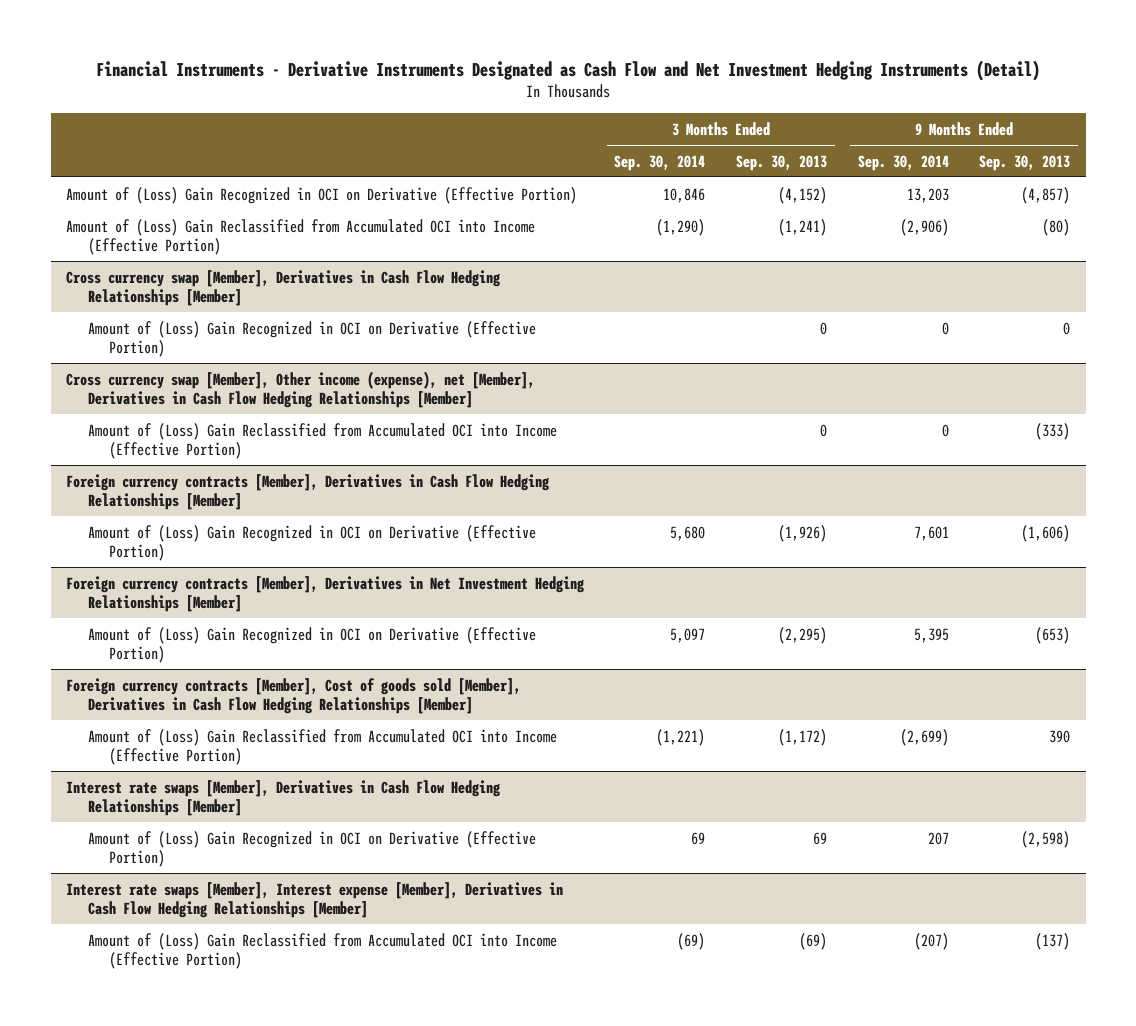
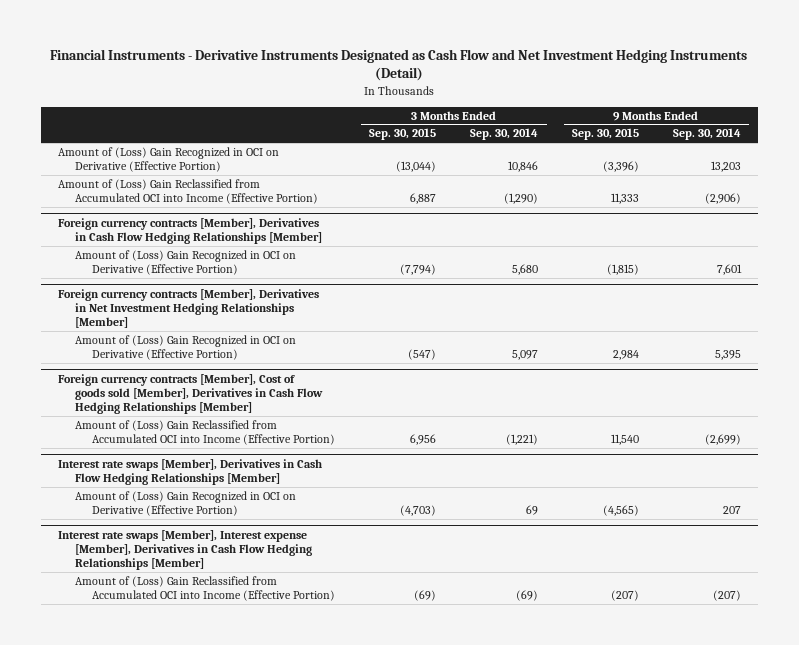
[736,154,828,171] Sep. 30, 2013 -> none
[979,154,1071,171] Sep. 30, 2013 -> none
none -> [369,128,437,141] Sep. 30, 2015
none -> [572,128,640,141] Sep. 30, 2015
[65,269,501,307] Cross currency swap [Member], Derivatives in Cash Flow Hedging Relationships [Member] -> none
[87,320,536,358] Amount of (Loss) Gain Recognized in OCI on Derivative (Effective Portion) -> none
[65,370,535,409] Cross currency swap [Member], Other income (expense), net [Member], Derivatives in Cash Flow Hedging Relationships [Member] -> none
[87,422,557,460] Amount of (Loss) Gain Reclassified from Accumulated OCI into Income (Effective Portion) -> none

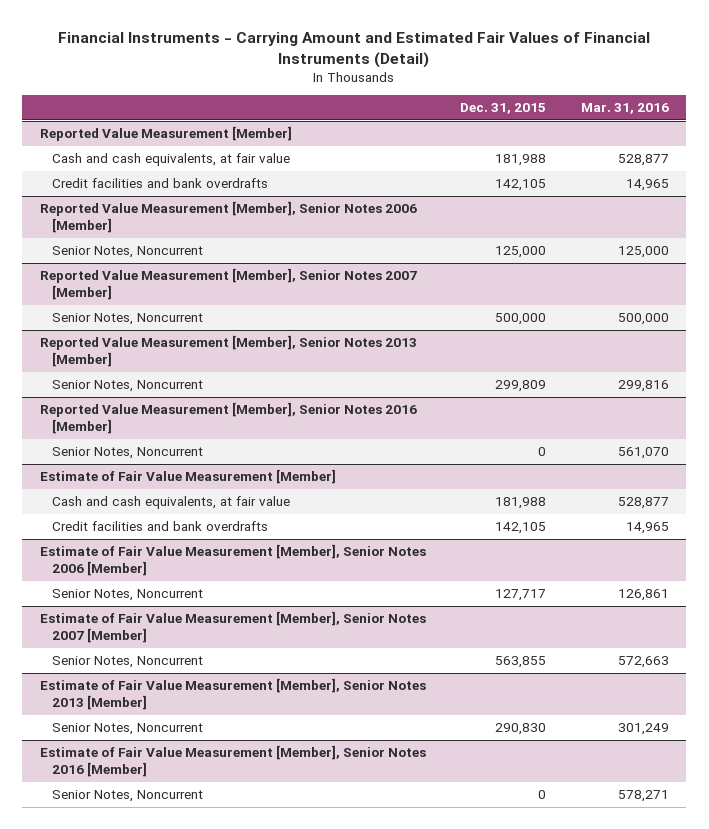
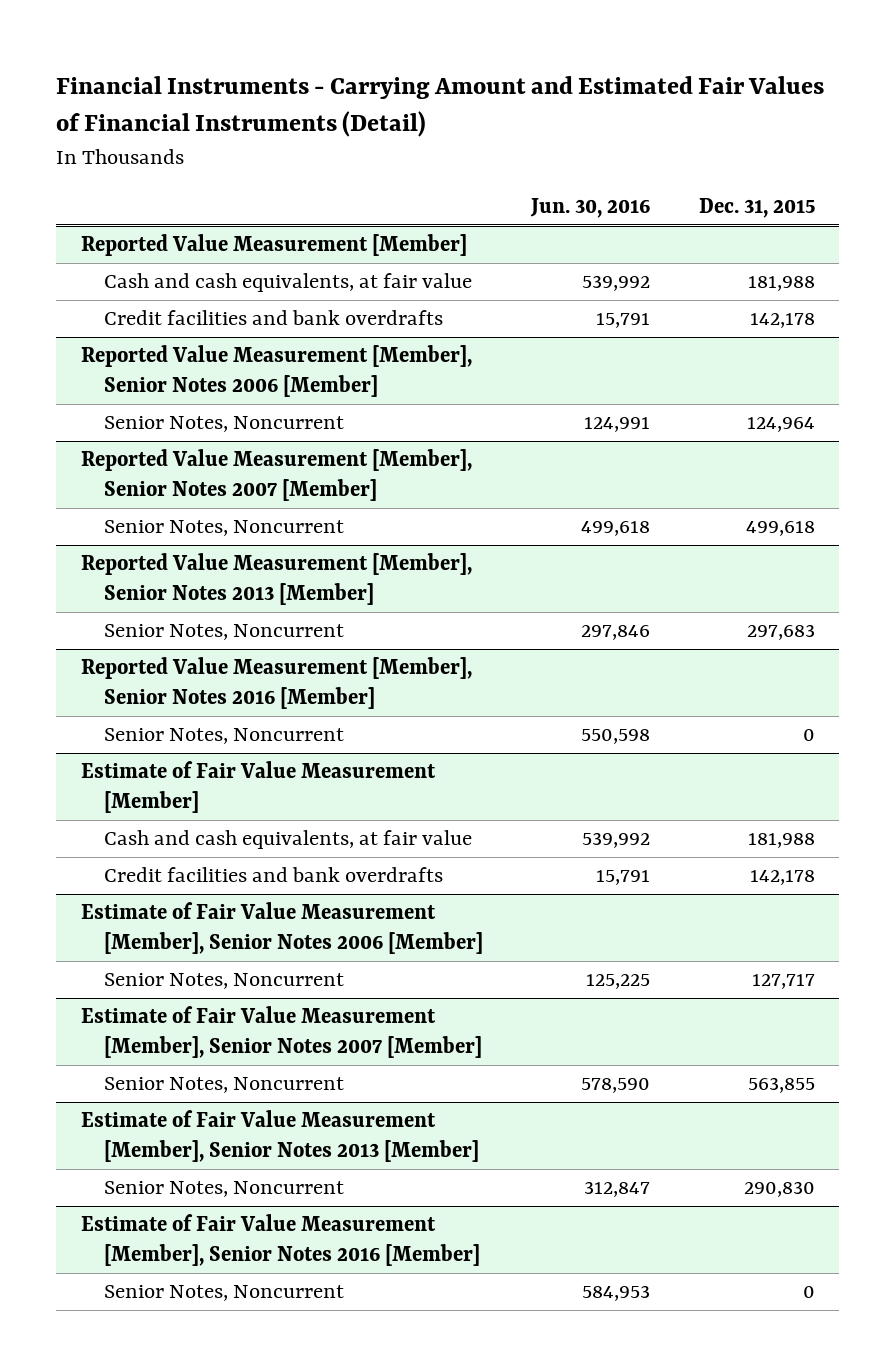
[580,103,669,115] Mar. 31, 2016 -> none
none -> [530,198,651,219] Jun. 30, 2016
[495,179,547,192] 142,105 -> [749,313,815,329] 142,178
[495,246,547,259] 125,000 -> [746,417,815,433] 124,964
[495,313,547,326] 500,000 -> [745,521,815,537] 499,618
[495,380,547,393] 299,809 -> [746,624,815,641] 297,683
[495,522,547,535] 142,105 -> [749,870,815,886] 142,178

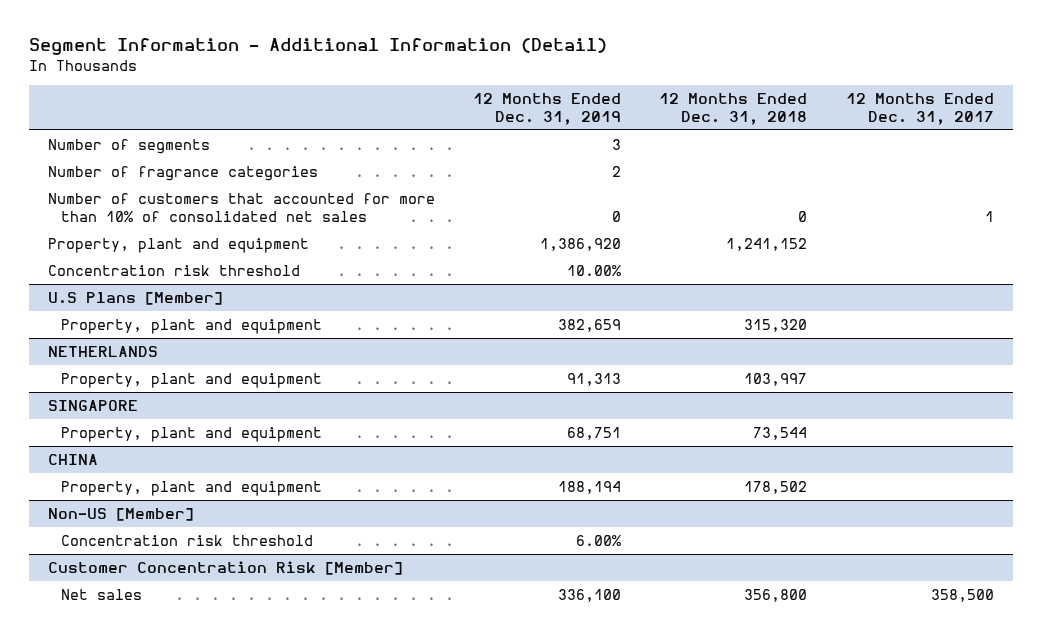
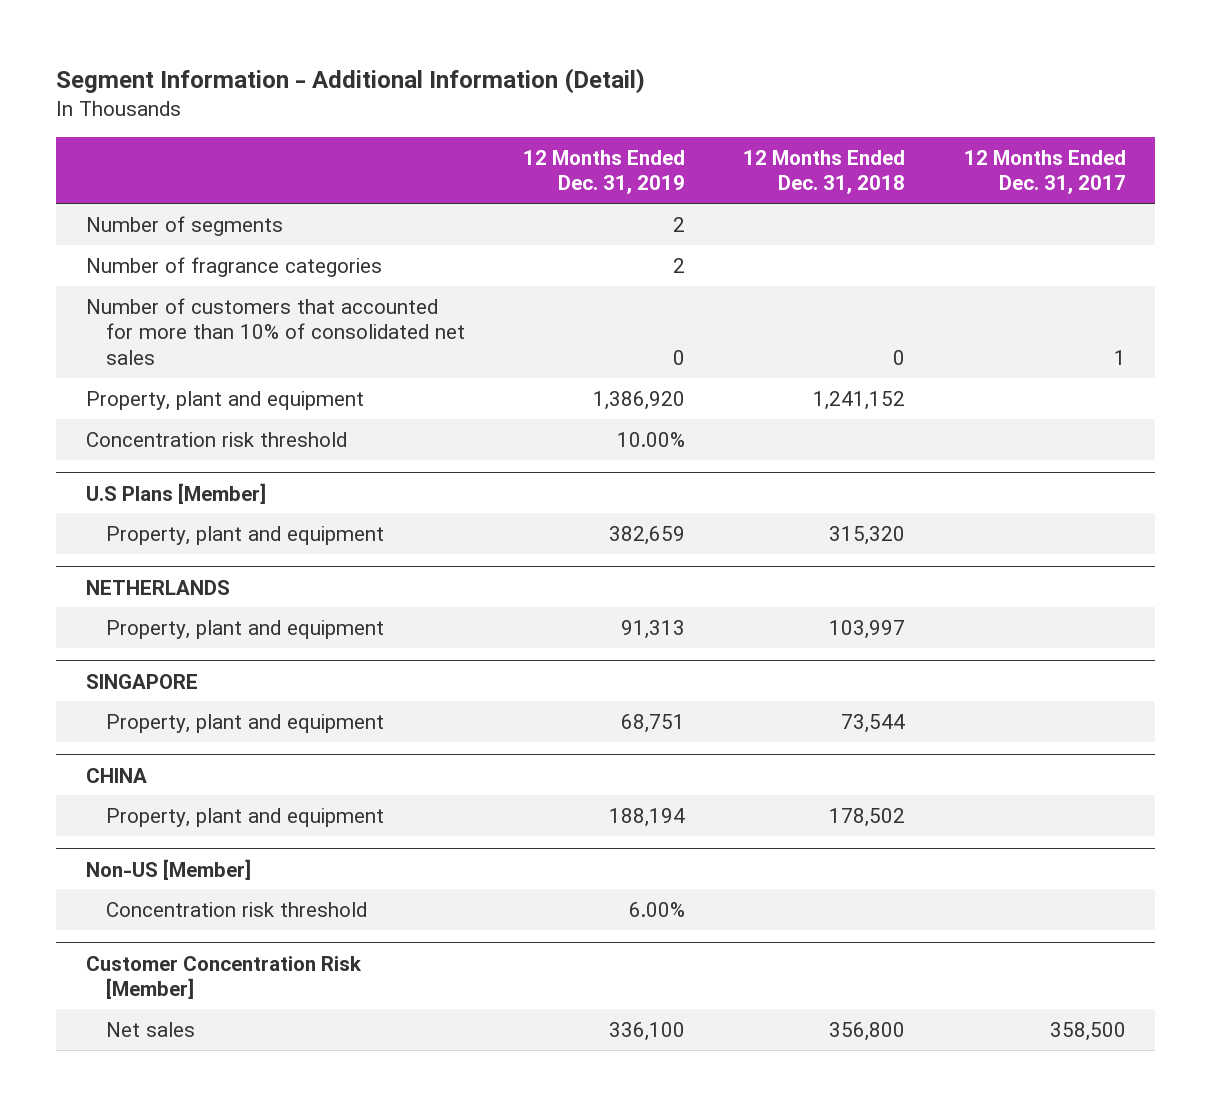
[612,138,622,150] 3 -> [672,216,685,232] 2

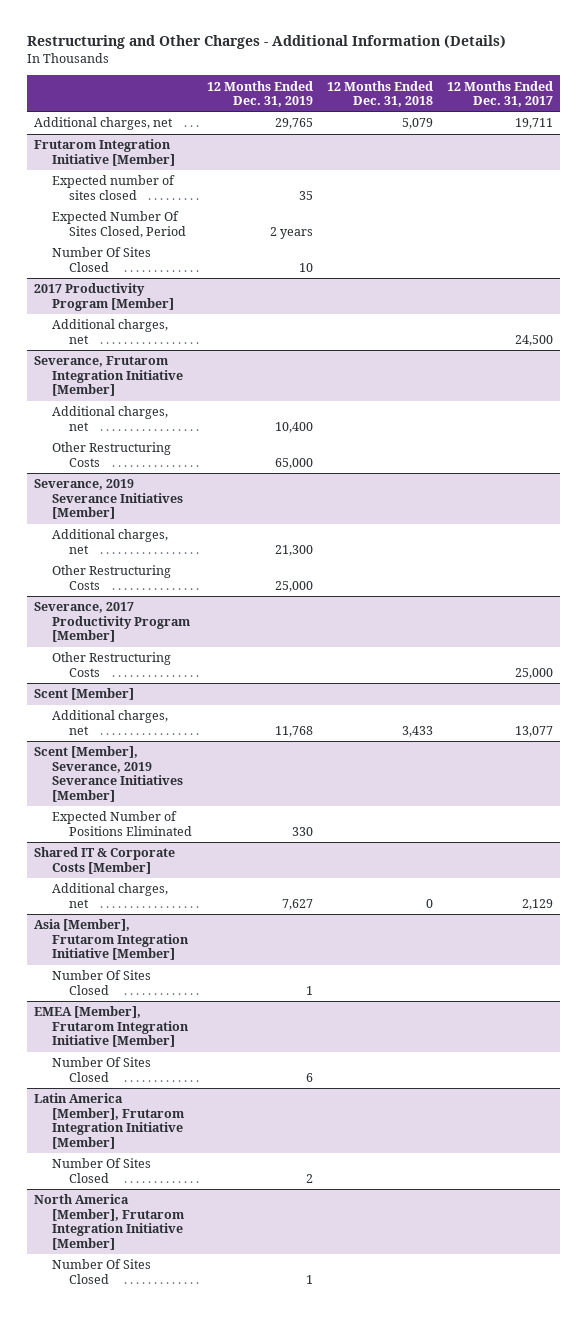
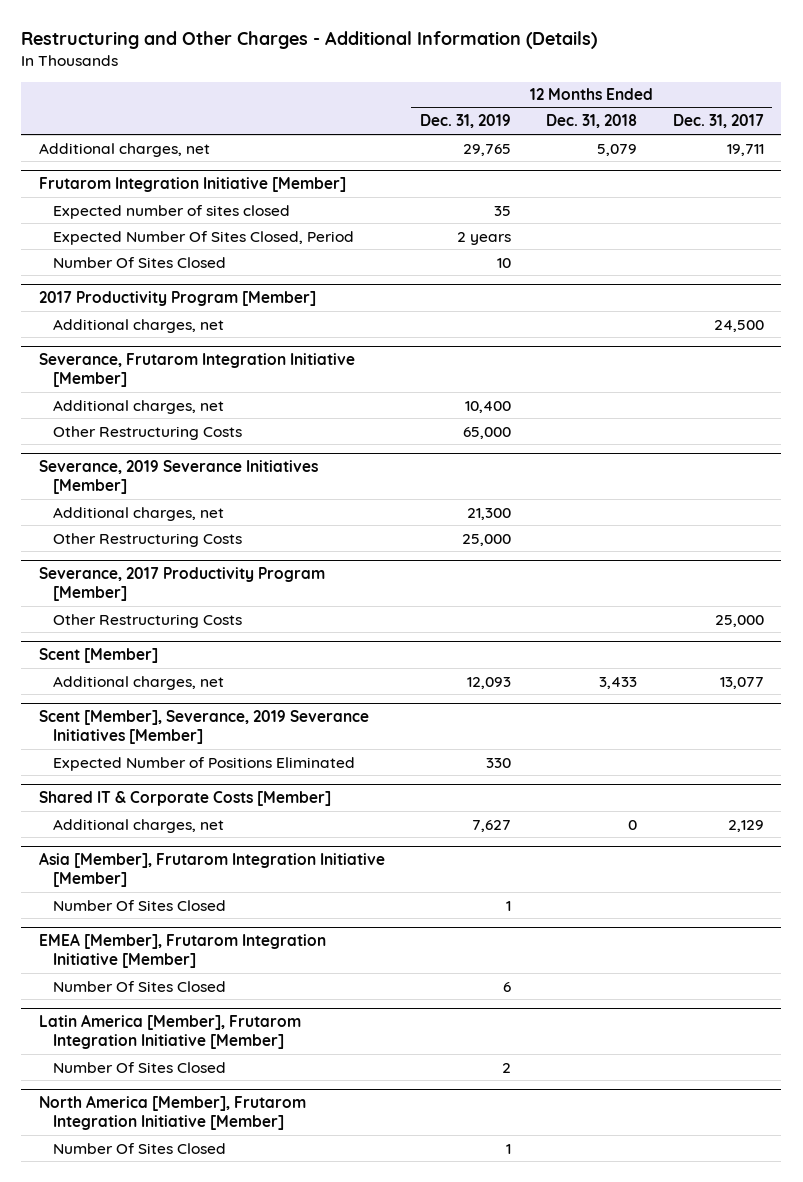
[274,725,313,737] 11,768 -> [467,676,512,689] 12,093

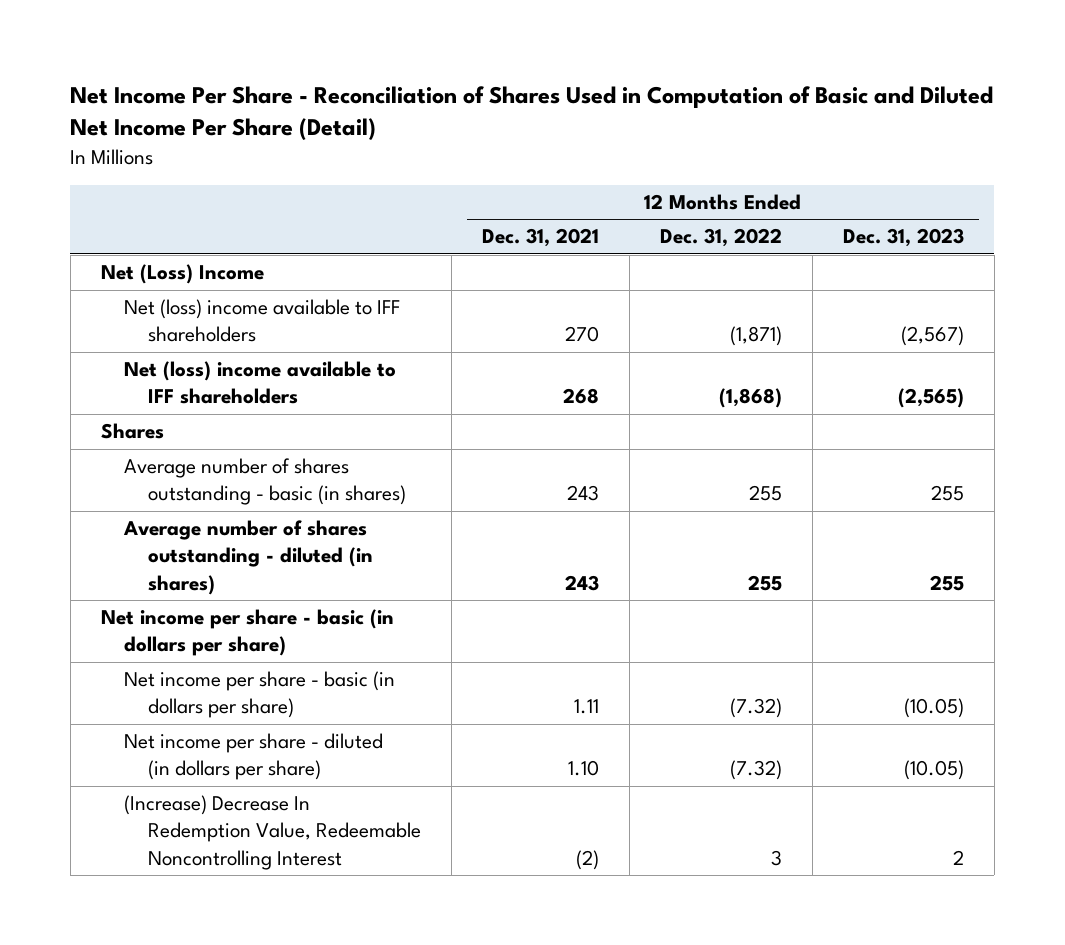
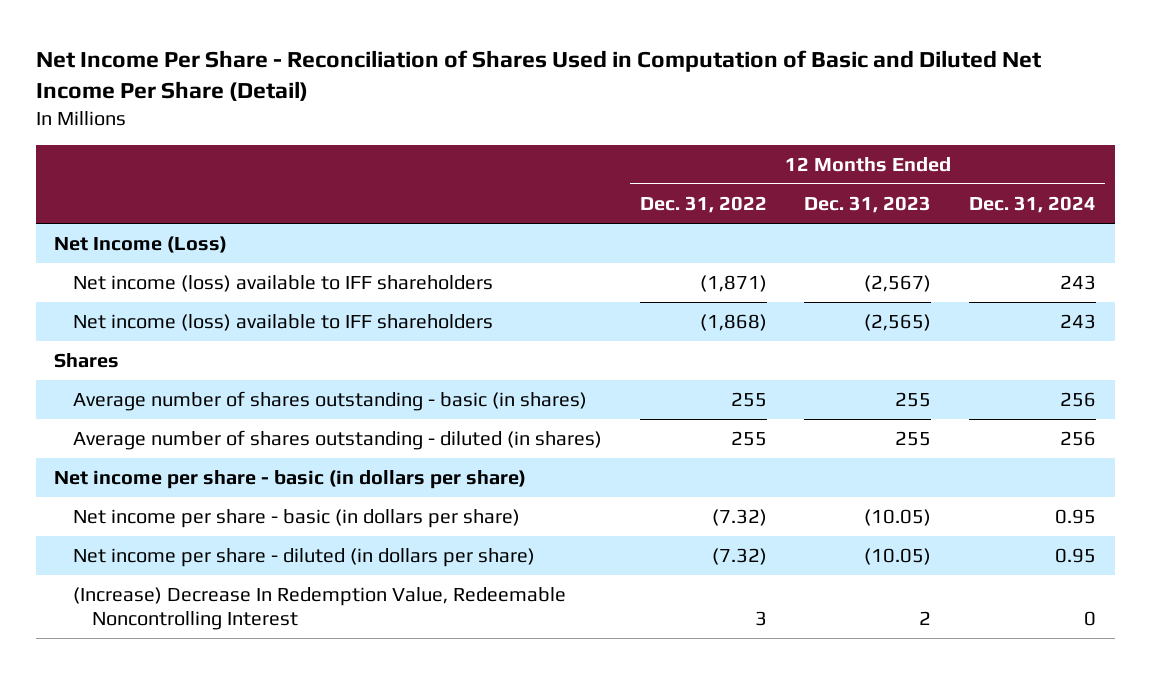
[482,228,600,248] Dec. 31, 2021 -> none
none -> [968,196,1096,214] Dec. 31, 2024
[100,264,264,285] Net (Loss) Income -> [54,236,228,254] Net Income (Loss)
[124,299,401,343] Net (loss) income available to IFF shareholders -> [72,275,493,293] Net income (loss) available to IFF shareholders
[124,361,397,405] Net (loss) income available to IFF shareholders -> [72,314,493,332] Net income (loss) available to IFF shareholders

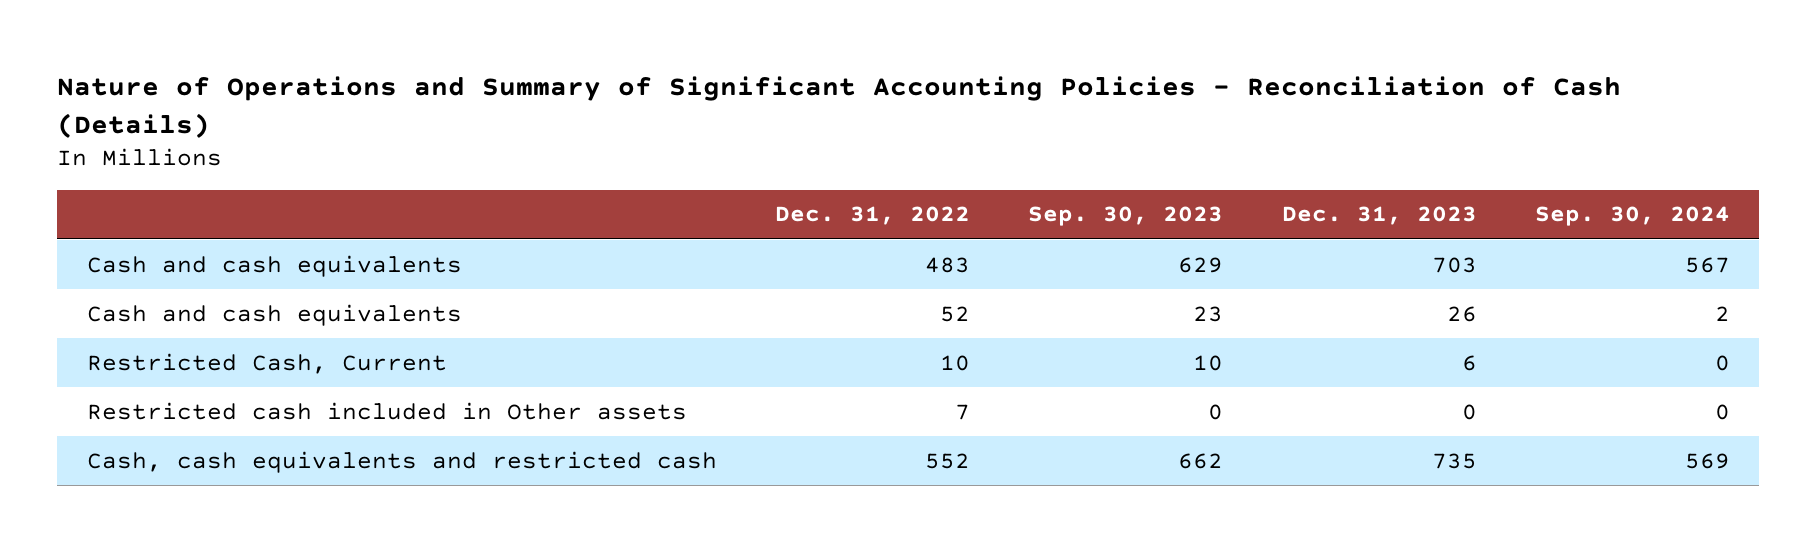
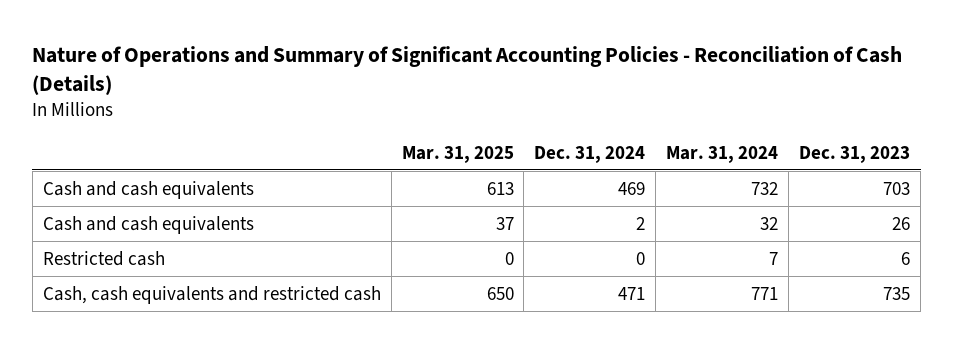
[774,206,970,226] Dec. 31, 2022 -> none
[1028,206,1224,227] Sep. 30, 2023 -> none
[1535,206,1731,227] Sep. 30, 2024 -> none
none -> [401,145,514,163] Mar. 31, 2025
none -> [534,145,646,163] Dec. 31, 2024
none -> [666,145,779,163] Mar. 31, 2024
[86,401,687,420] Restricted cash included in Other assets -> none
[86,352,447,374] Restricted Cash, Current -> [42,250,165,266] Restricted cash

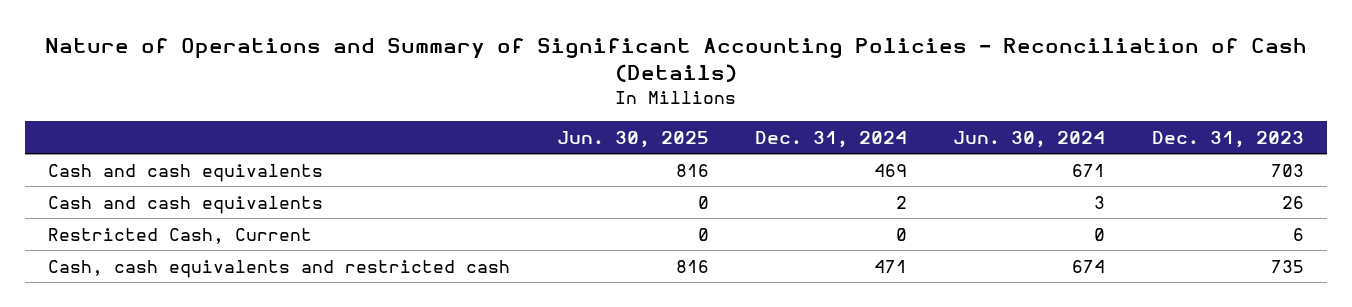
[401,145,514,163] Mar. 31, 2025 -> none
[666,145,779,163] Mar. 31, 2024 -> none
none -> [556,130,709,148] Jun. 30, 2025
none -> [953,130,1106,148] Jun. 30, 2024
[42,250,165,266] Restricted cash -> [48,227,313,244] Restricted Cash, Current

